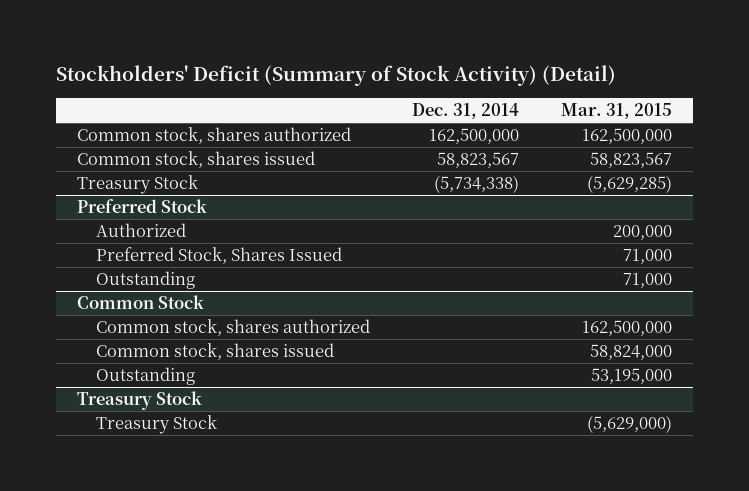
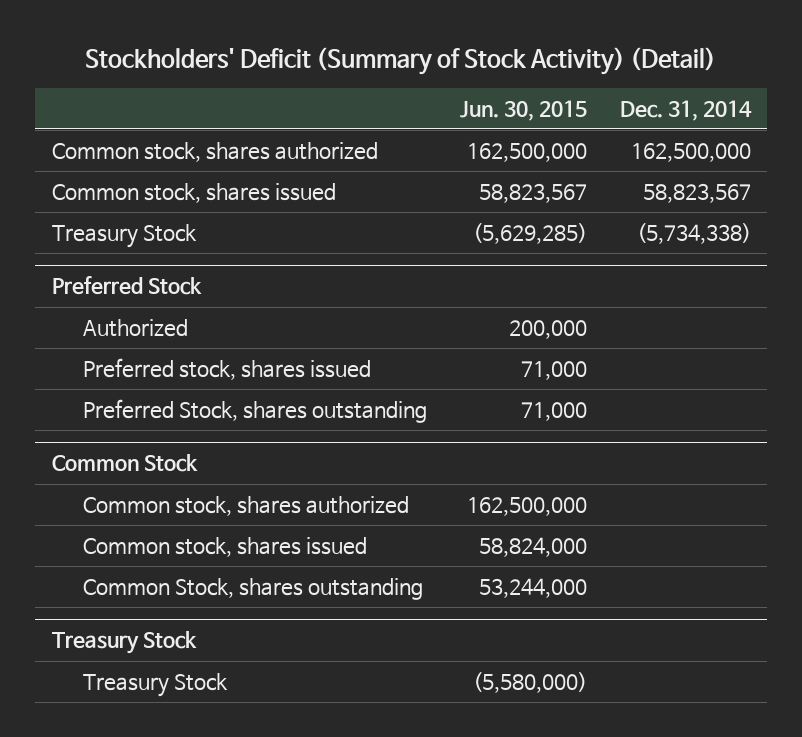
[560,102,672,119] Mar. 31, 2015 -> none
none -> [460,99,588,121] Jun. 30, 2015
[95,247,342,265] Preferred Stock, Shares Issued -> [83,357,372,380] Preferred stock, shares issued
[95,271,195,290] Outstanding -> [83,398,428,423] Preferred Stock, shares outstanding
[95,367,195,386] Outstanding -> [83,577,424,600] Common Stock, shares outstanding

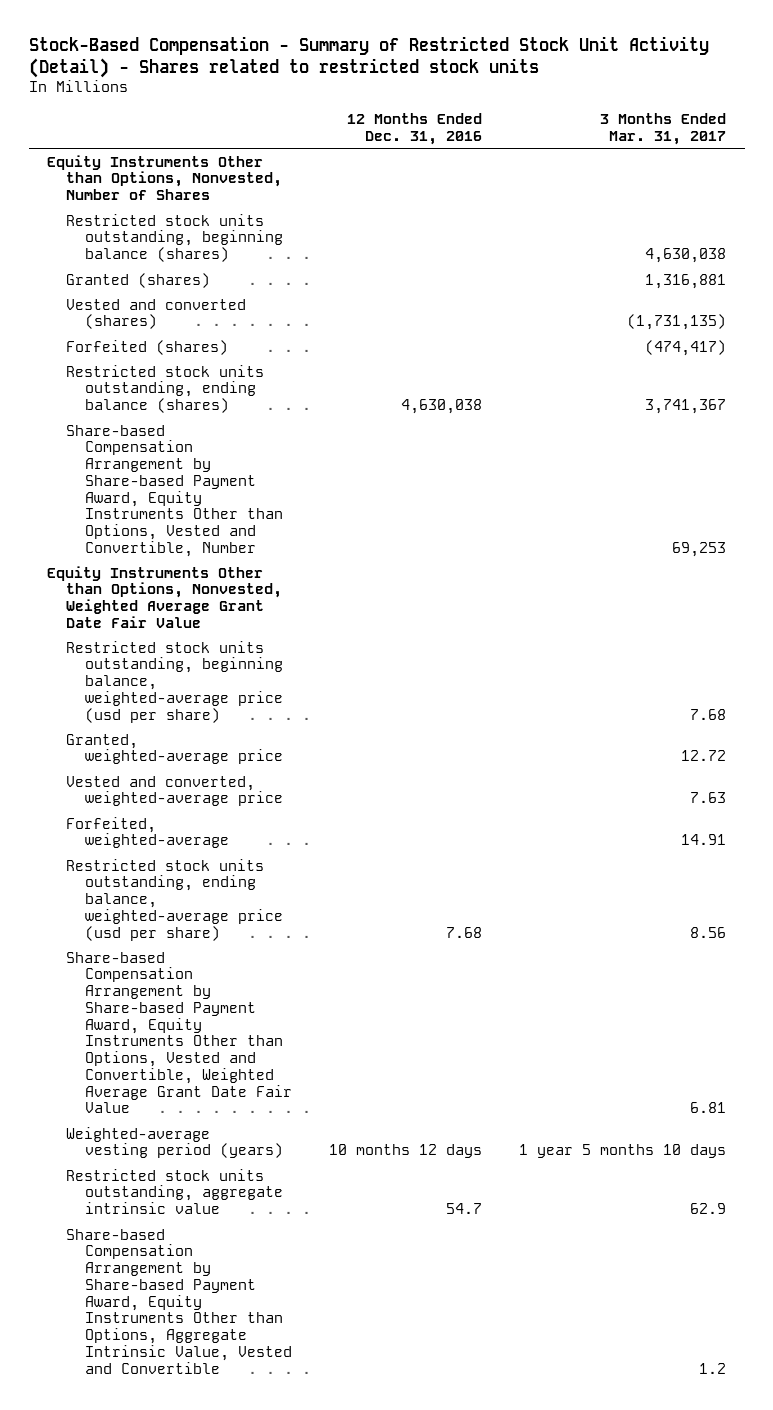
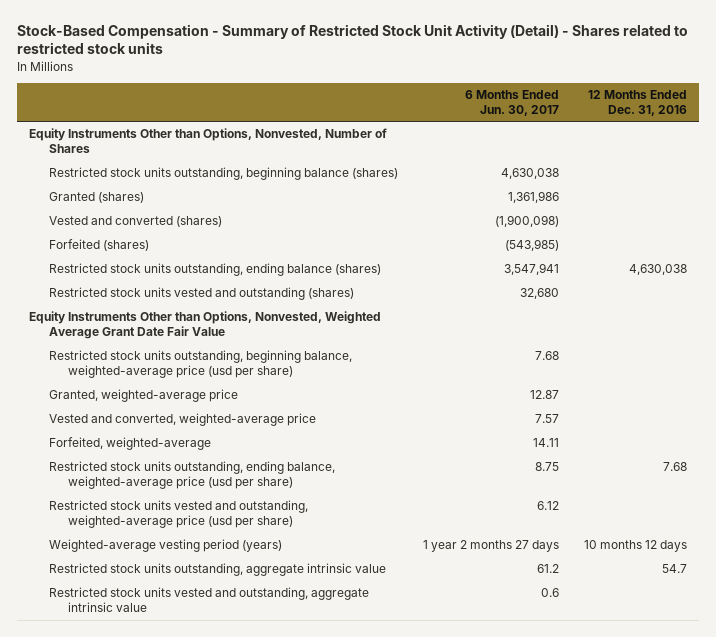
[600,113,727,146] 3 Months Ended Mar. 31, 2017 -> none
none -> [464,90,559,116] 6 Months Ended Jun. 30, 2017
[66,424,284,557] Share-based Compensation Arrangement by Share-based Payment Award, Equity Instruments Other than Options, Vested and Convertible, Number -> [48,287,354,301] Restricted stock units vested and outstanding (shares)
[66,951,293,1114] Share-based Compensation Arrangement by Share-based Payment Award, Equity Instruments Other than Options, Vested and Convertible, Weighted Average Grant Date Fair Value -> [48,500,308,529] Restricted stock units vested and outstanding, weighted-average price (usd per share)
[66,1228,293,1374] Share-based Compensation Arrangement by Share-based Payment Award, Equity Instruments Other than Options, Aggregate Intrinsic Value, Vested and Convertible -> [48,587,369,613] Restricted stock units vested and outstanding, aggregate intrinsic value

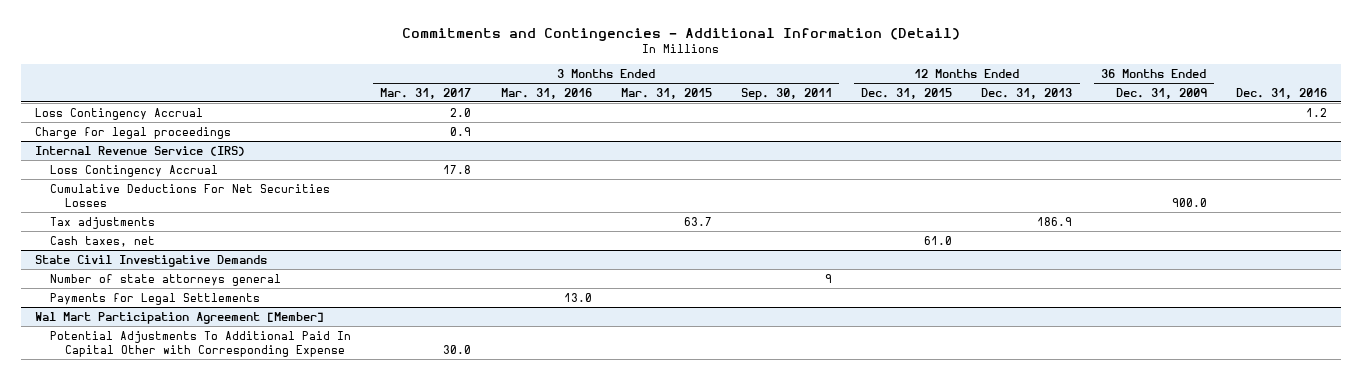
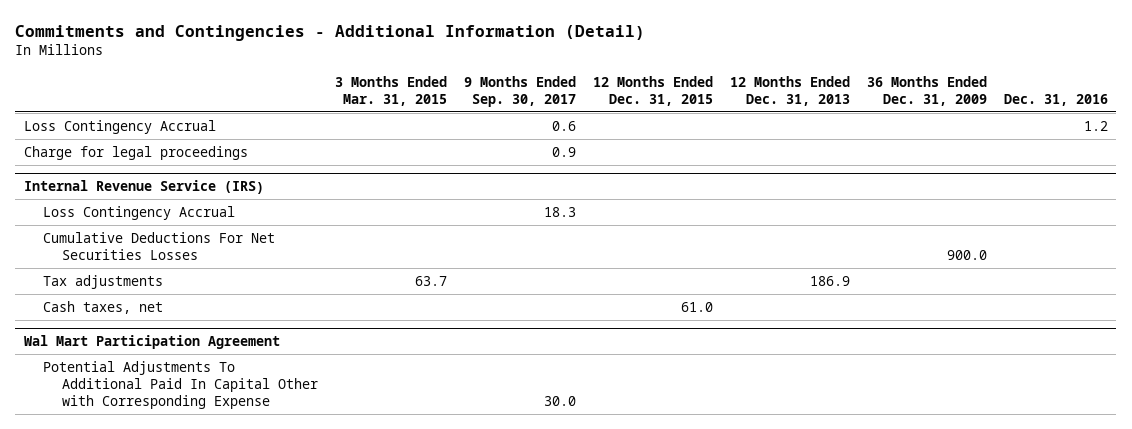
[380,87,472,99] Mar. 31, 2017 -> none
[500,87,592,99] Mar. 31, 2016 -> none
[741,87,833,100] Sep. 30, 2011 -> none
none -> [464,75,577,107] 9 Months Ended Sep. 30, 2017
[35,254,268,267] State Civil Investigative Demands -> none
[50,273,282,286] Number of state attorneys general -> none
[50,292,261,305] Payments for Legal Settlements -> none
[35,311,325,324] Wal Mart Participation Agreement [Member] -> [23,335,280,350] Wal Mart Participation Agreement

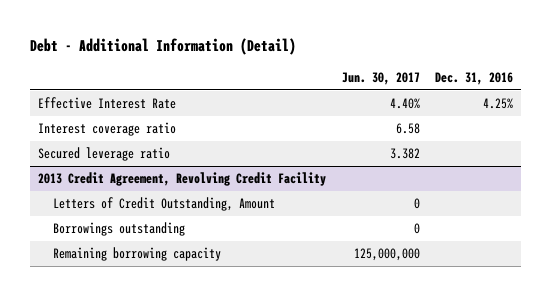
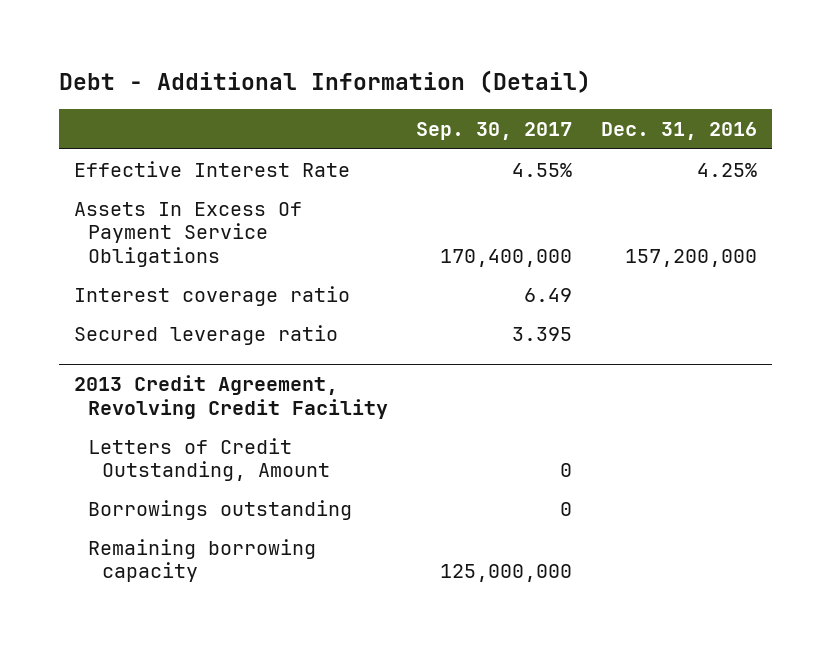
[341,71,420,85] Jun. 30, 2017 -> none
none -> [416,122,573,141] Sep. 30, 2017
none -> [73,201,302,267] Assets In Excess Of Payment Service Obligations

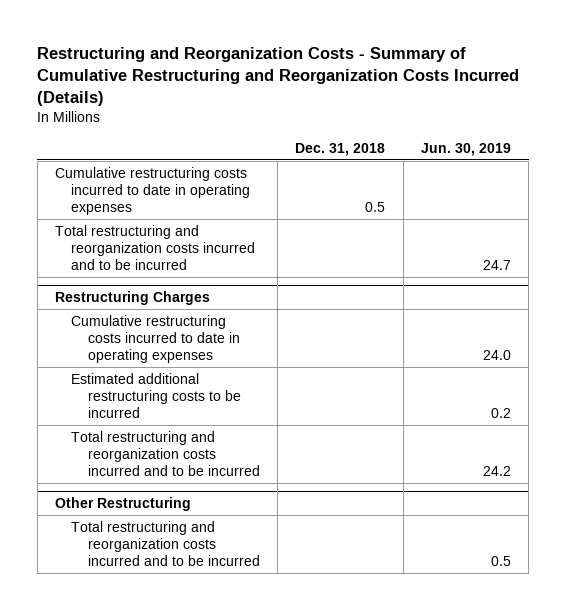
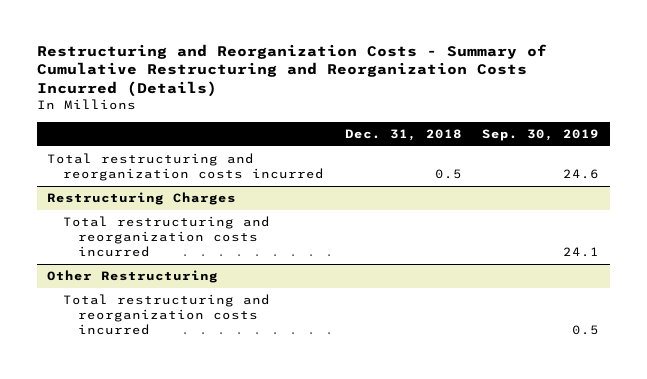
[421,142,512,156] Jun. 30, 2019 -> none
none -> [482,128,600,141] Sep. 30, 2019
[54,224,256,271] Total restructuring and reorganization costs incurred and to be incurred -> none
[54,166,251,216] Cumulative restructuring costs incurred to date in operating expenses -> [47,153,324,182] Total restructuring and reorganization costs incurred
[71,372,241,419] Estimated additional restructuring costs to be incurred -> none
[71,430,260,477] Total restructuring and reorganization costs incurred and to be incurred -> none
[71,314,240,364] Cumulative restructuring costs incurred to date in operating expenses -> [62,216,270,258] Total restructuring and reorganization costs incurred
[71,520,260,567] Total restructuring and reorganization costs incurred and to be incurred -> [62,294,270,336] Total restructuring and reorganization costs incurred

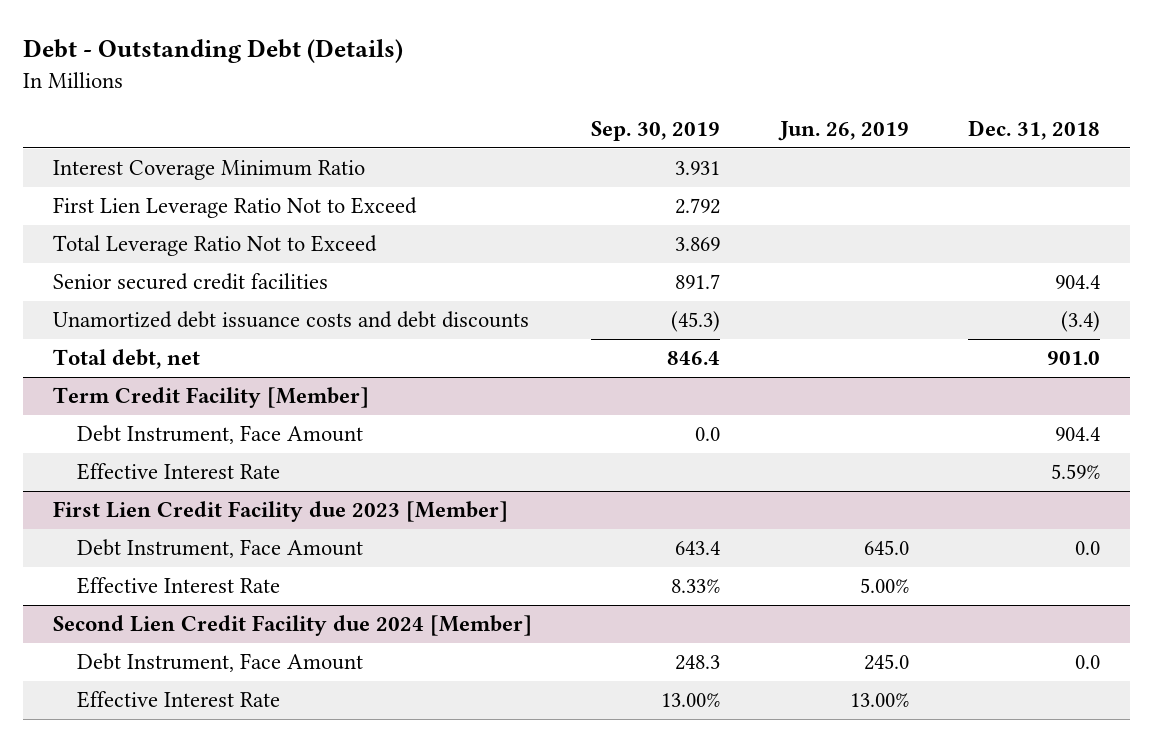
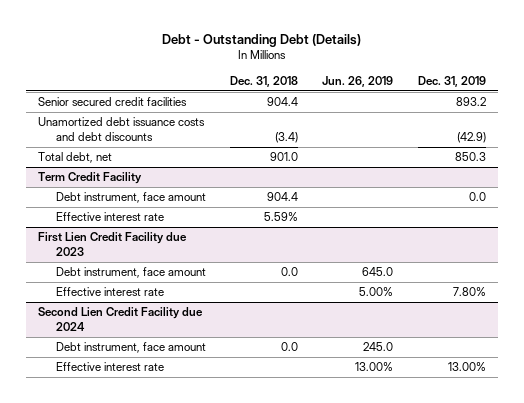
[591,120,721,141] Sep. 30, 2019 -> none
none -> [417,75,486,87] Dec. 31, 2019
[52,160,365,181] Interest Coverage Minimum Ratio -> none
[52,197,417,219] First Lien Leverage Ratio Not to Exceed -> none
[52,235,377,257] Total Leverage Ratio Not to Exceed -> none
[52,387,369,409] Term Credit Facility [Member] -> [38,172,143,185] Term Credit Facility
[76,425,363,445] Debt Instrument, Face Amount -> [55,192,206,204] Debt instrument, face amount
[76,463,280,481] Effective Interest Rate -> [55,212,164,222] Effective interest rate
[52,501,508,523] First Lien Credit Facility due 2023 [Member] -> [38,232,188,256] First Lien Credit Facility due 2023
[76,539,363,559] Debt Instrument, Face Amount -> [55,267,206,279] Debt instrument, face amount
[76,577,280,595] Effective Interest Rate -> [55,287,164,297] Effective interest rate
[52,615,532,637] Second Lien Credit Facility due 2024 [Member] -> [38,307,204,331] Second Lien Credit Facility due 2024
[76,653,363,673] Debt Instrument, Face Amount -> [55,342,206,354] Debt instrument, face amount
[76,691,280,709] Effective Interest Rate -> [55,362,164,372] Effective interest rate

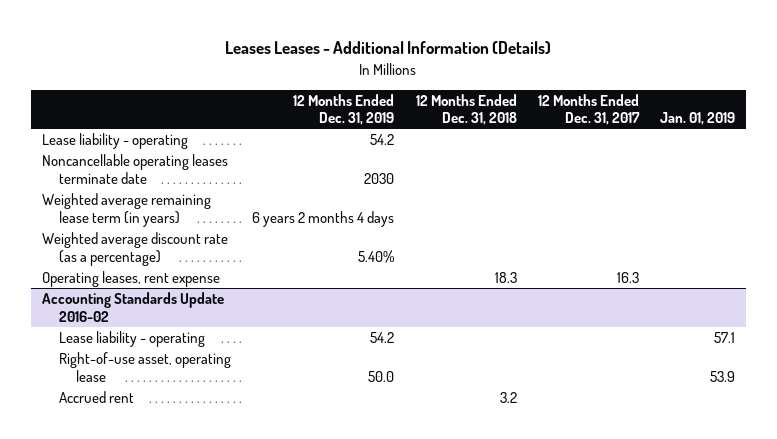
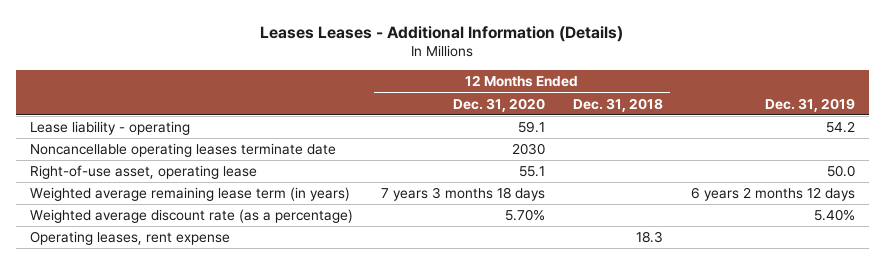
[293,93,395,126] 12 Months Ended Dec. 31, 2019 -> none
[537,93,640,126] 12 Months Ended Dec. 31, 2017 -> none
[660,112,736,126] Jan. 01, 2019 -> none
none -> [453,97,546,112] Dec. 31, 2020
none -> [764,97,855,112] Dec. 31, 2019
none -> [30,165,258,180] Right-of-use asset, operating lease
[41,292,224,322] Accounting Standards Update 2016-02 -> none
[59,331,206,348] Lease liability - operating -> none
[59,352,232,382] Right-of-use asset, operating lease -> none
[59,391,135,404] Accrued rent -> none

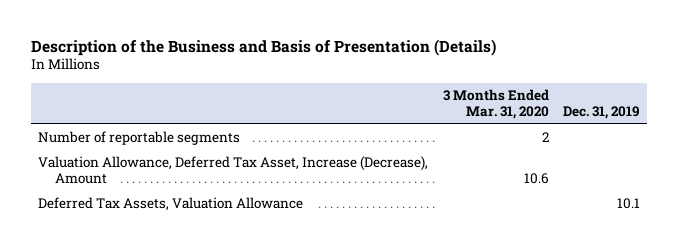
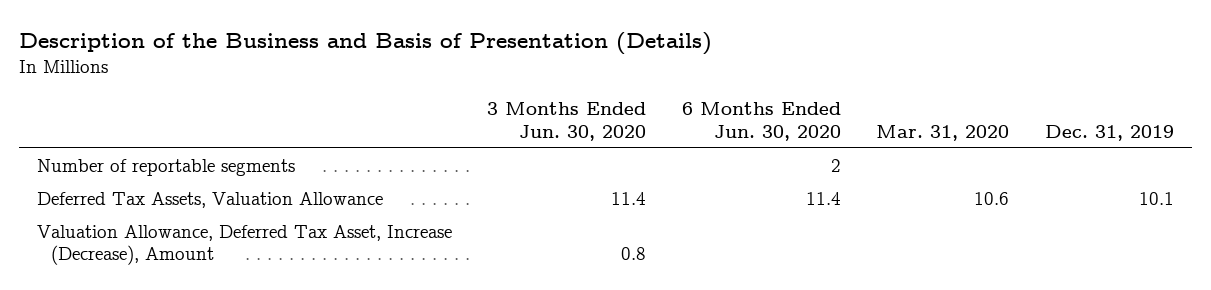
[442,88,549,120] 3 Months Ended Mar. 31, 2020 -> none
none -> [487,102,647,141] 3 Months Ended Jun. 30, 2020
none -> [681,102,841,141] 6 Months Ended Jun. 30, 2020
none -> [876,124,1010,141] Mar. 31, 2020
[38,156,429,185] Valuation Allowance, Deferred Tax Asset, Increase (Decrease), Amount -> [36,225,452,266] Valuation Allowance, Deferred Tax Asset, Increase (Decrease), Amount

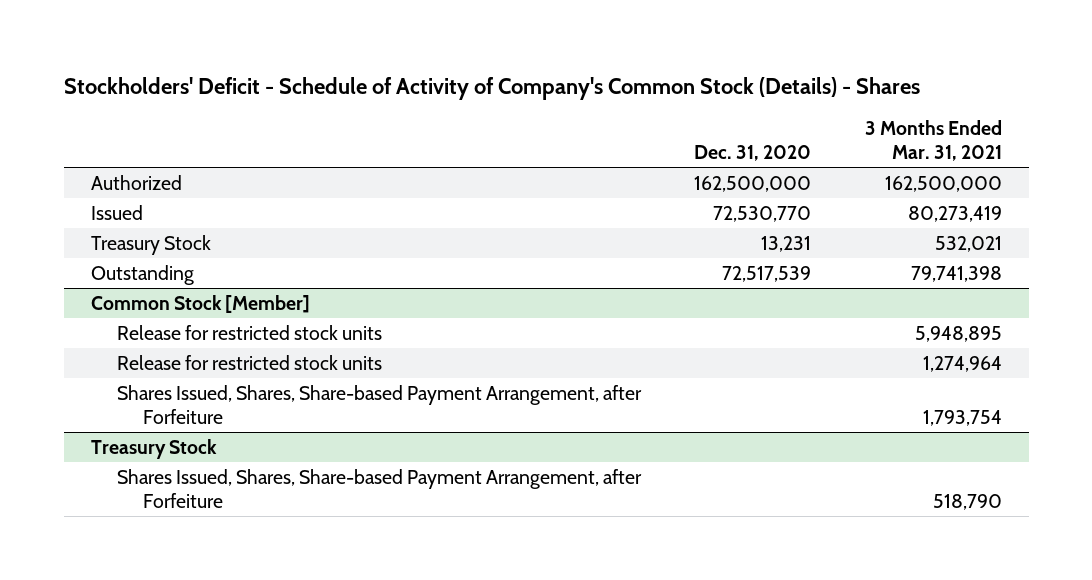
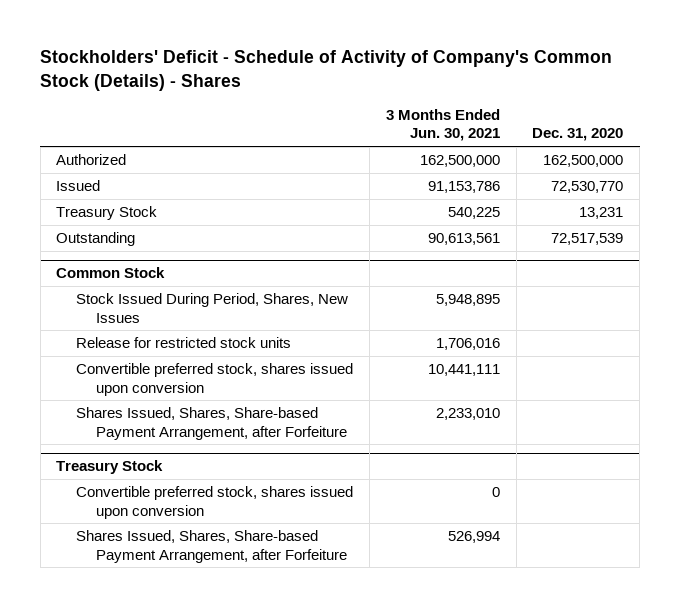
[864,119,1002,162] 3 Months Ended Mar. 31, 2021 -> none
none -> [385,108,500,142] 3 Months Ended Jun. 30, 2021
[90,294,310,313] Common Stock [Member] -> [56,267,166,279] Common Stock
[116,324,382,340] Release for restricted stock units -> [75,293,348,323] Stock Issued During Period, Shares, New Issues
none -> [75,363,353,396] Convertible preferred stock, shares issued upon conversion
none -> [75,486,353,519] Convertible preferred stock, shares issued upon conversion

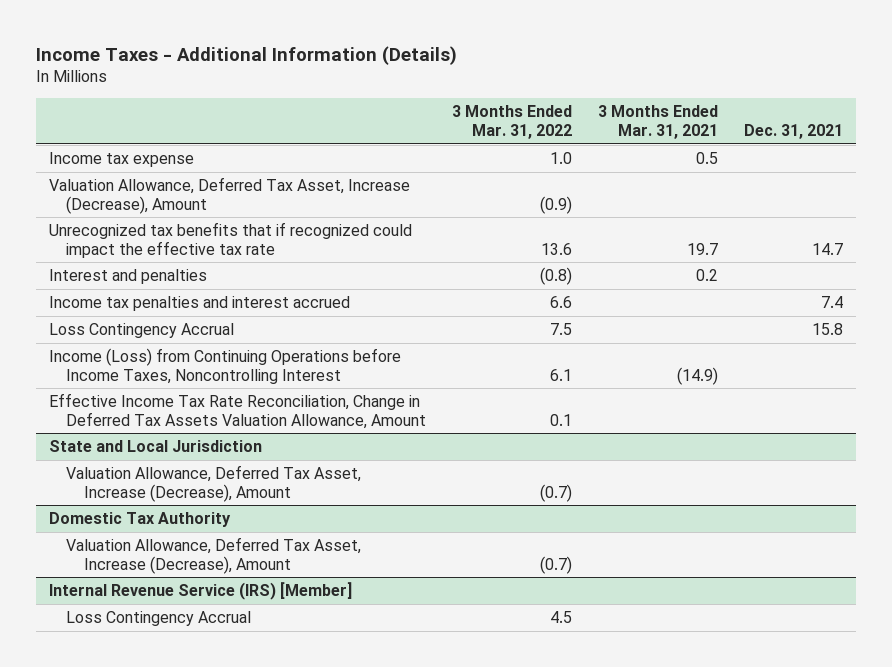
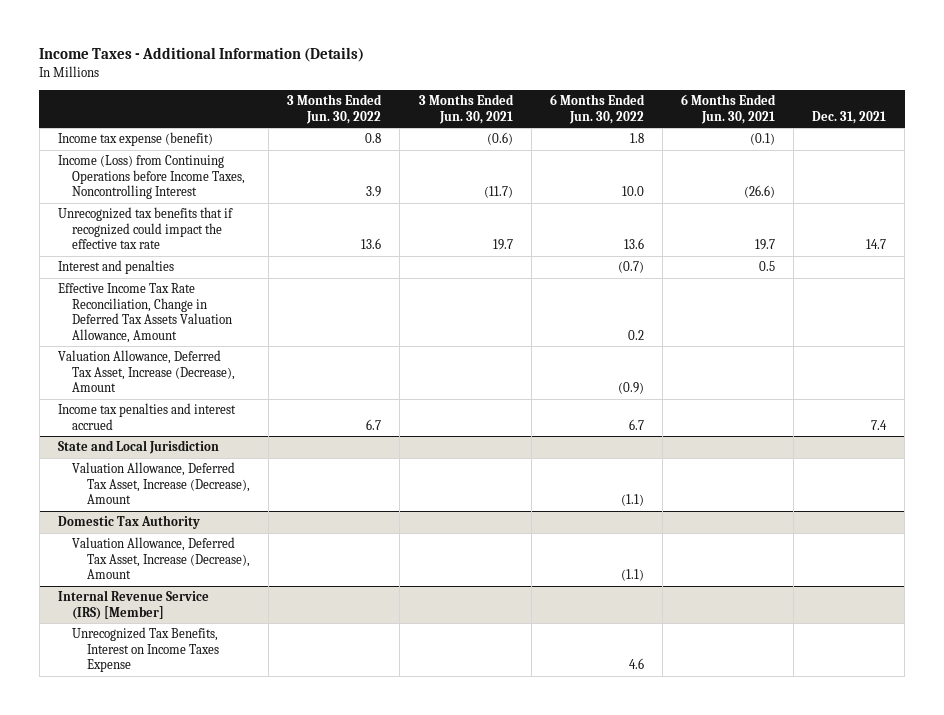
[452,105,573,139] 3 Months Ended Mar. 31, 2022 -> none
[597,105,718,139] 3 Months Ended Mar. 31, 2021 -> none
none -> [287,94,383,124] 3 Months Ended Jun. 30, 2022
none -> [418,94,514,124] 3 Months Ended Jun. 30, 2021
none -> [549,94,645,124] 6 Months Ended Jun. 30, 2022
none -> [681,94,777,124] 6 Months Ended Jun. 30, 2021
[48,151,194,167] Income tax expense -> [57,132,213,147] Income tax expense (benefit)
[48,347,401,384] Income (Loss) from Continuing Operations before Income Taxes, Noncontrolling Interest -> [57,155,246,200] Income (Loss) from Continuing Operations before Income Taxes, Noncontrolling Interest
[48,322,234,338] Loss Contingency Accrual -> none
[48,176,410,214] Valuation Allowance, Deferred Tax Asset, Increase (Decrease), Amount -> [57,350,236,393] Valuation Allowance, Deferred Tax Asset, Increase (Decrease), Amount
[48,295,350,311] Income tax penalties and interest accrued -> [57,403,236,430] Income tax penalties and interest accrued
[66,610,252,626] Loss Contingency Accrual -> none
none -> [72,627,220,673] Unrecognized Tax Benefits, Interest on Income Taxes Expense

